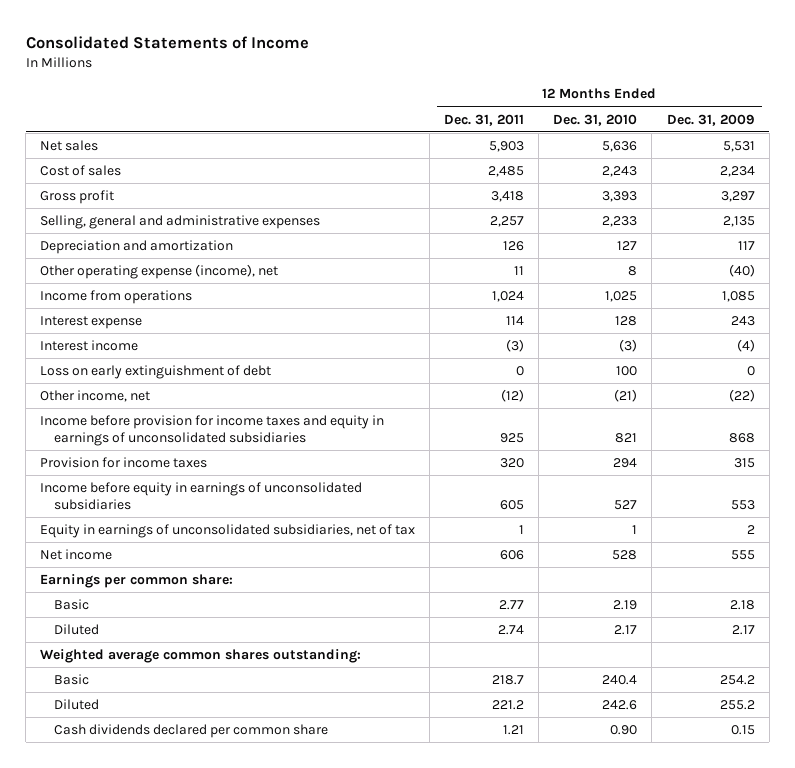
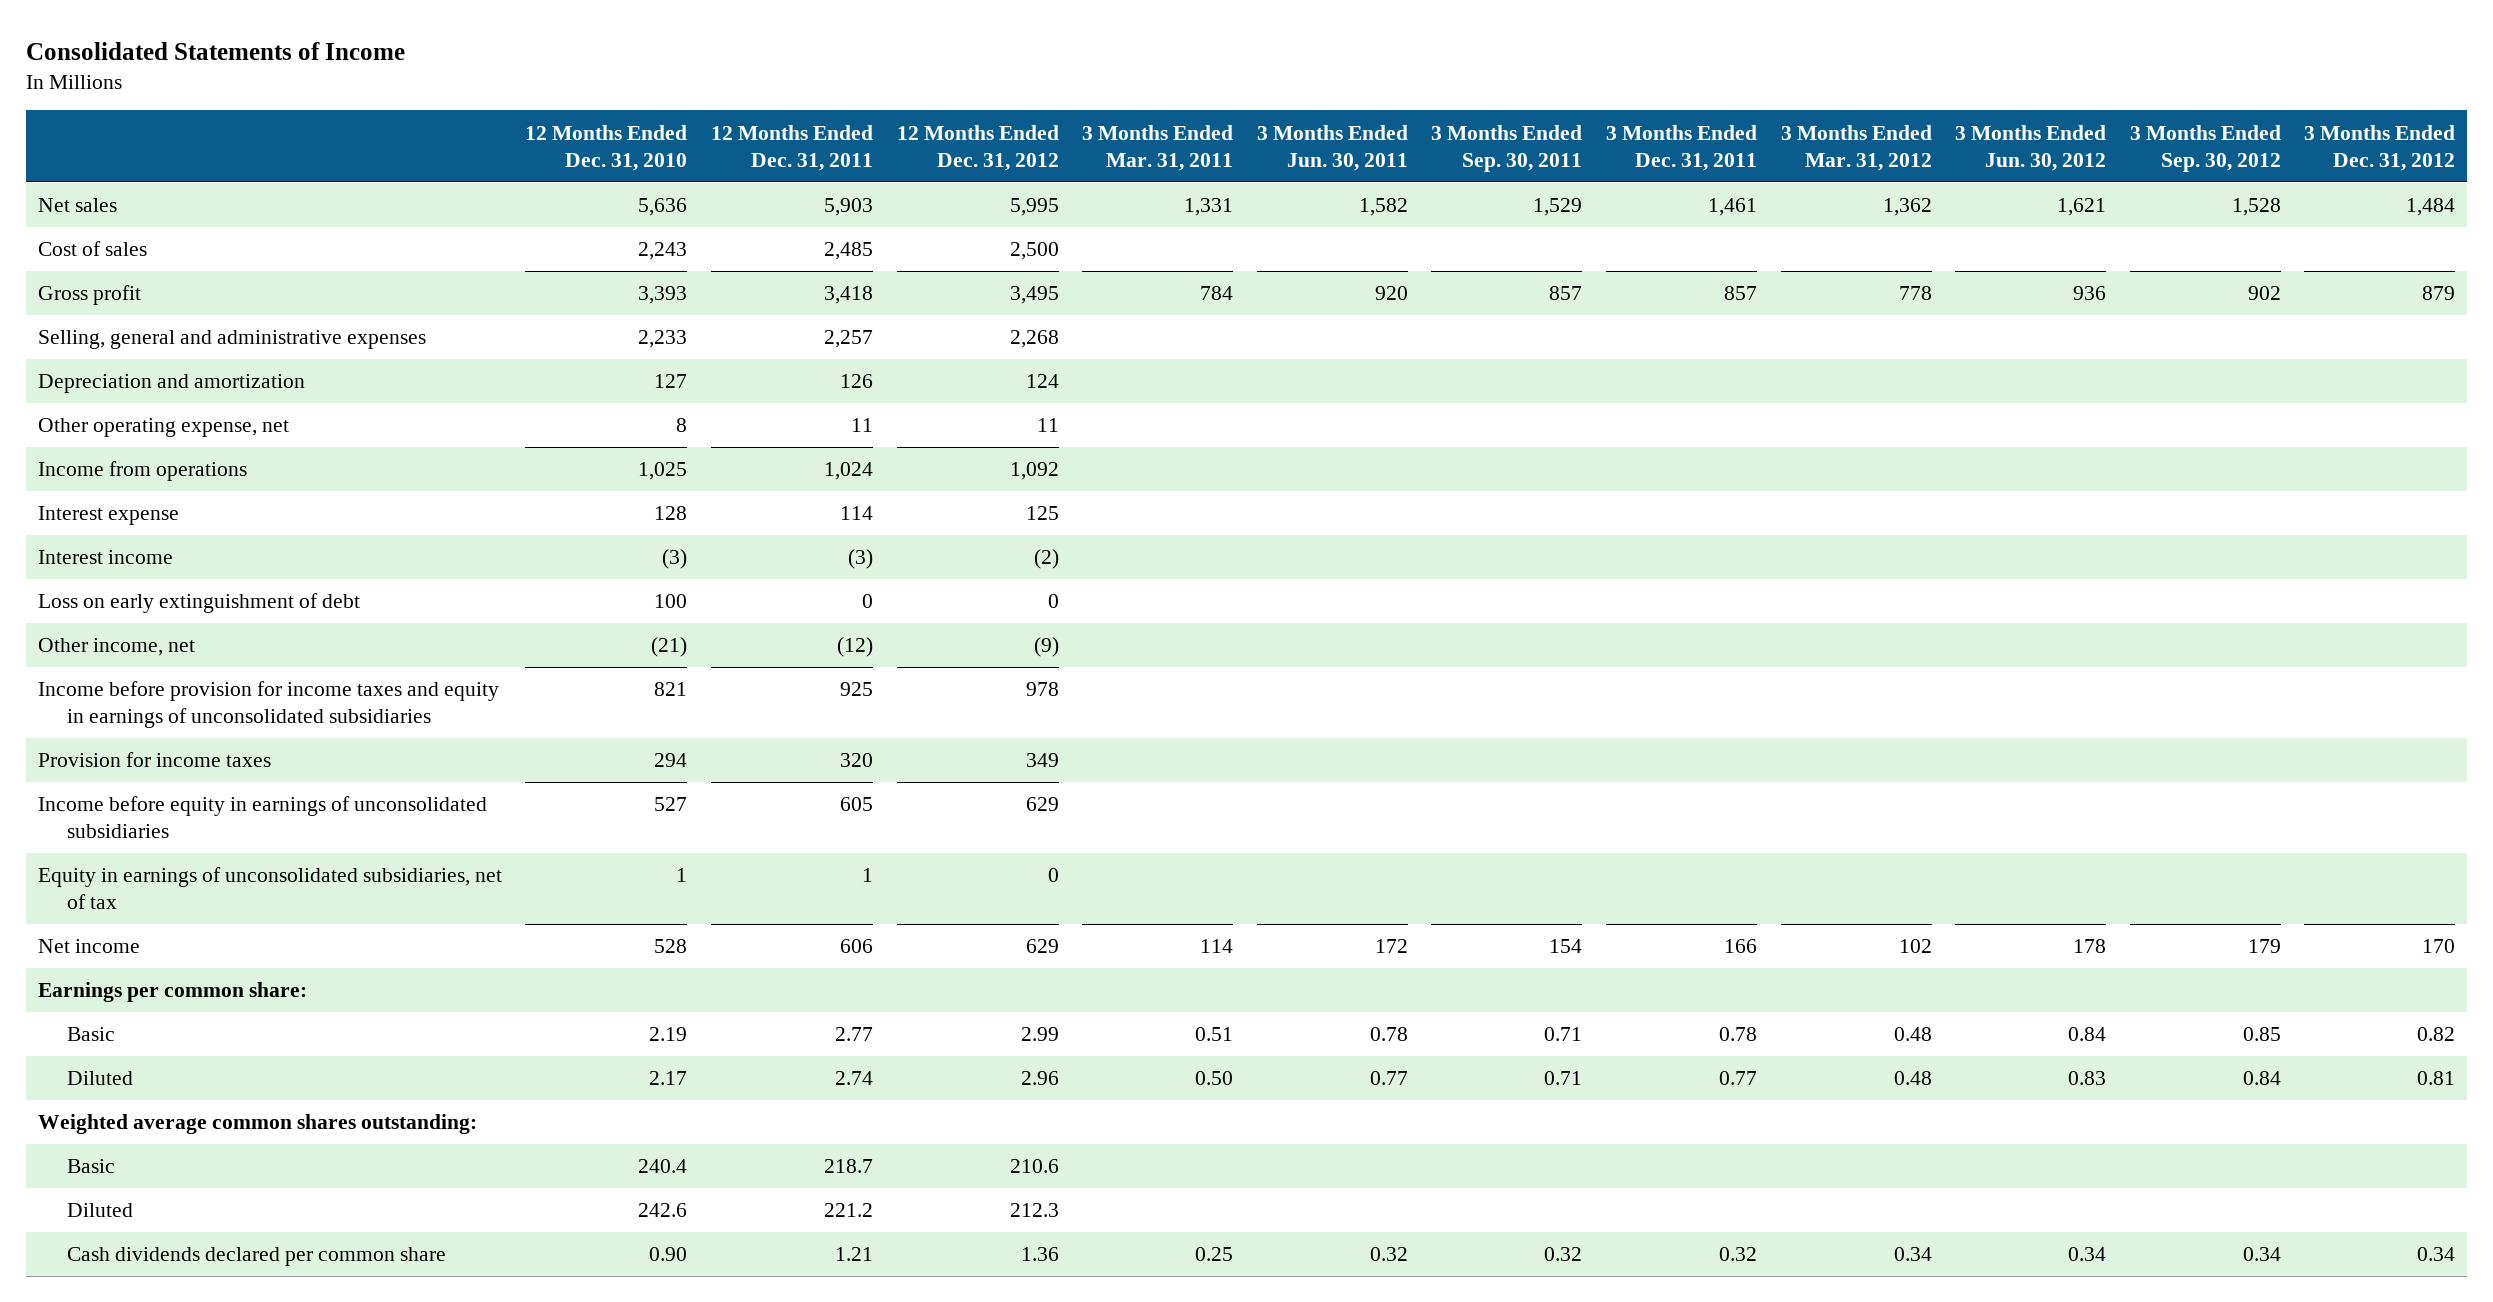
[666,113,755,126] Dec. 31, 2009 -> none
none -> [896,124,1059,171] 12 Months Ended Dec. 31, 2012
none -> [1082,124,1234,171] 3 Months Ended Mar. 31, 2011
none -> [1256,124,1408,171] 3 Months Ended Jun. 30, 2011
none -> [1431,124,1583,172] 3 Months Ended Sep. 30, 2011
none -> [1605,124,1757,171] 3 Months Ended Dec. 31, 2011
none -> [1780,124,1932,171] 3 Months Ended Mar. 31, 2012
none -> [1955,124,2107,171] 3 Months Ended Jun. 30, 2012
none -> [2129,124,2281,172] 3 Months Ended Sep. 30, 2012
none -> [2304,124,2456,171] 3 Months Ended Dec. 31, 2012
[40,264,279,280] Other operating expense (income), net -> [37,418,289,438] Other operating expense, net

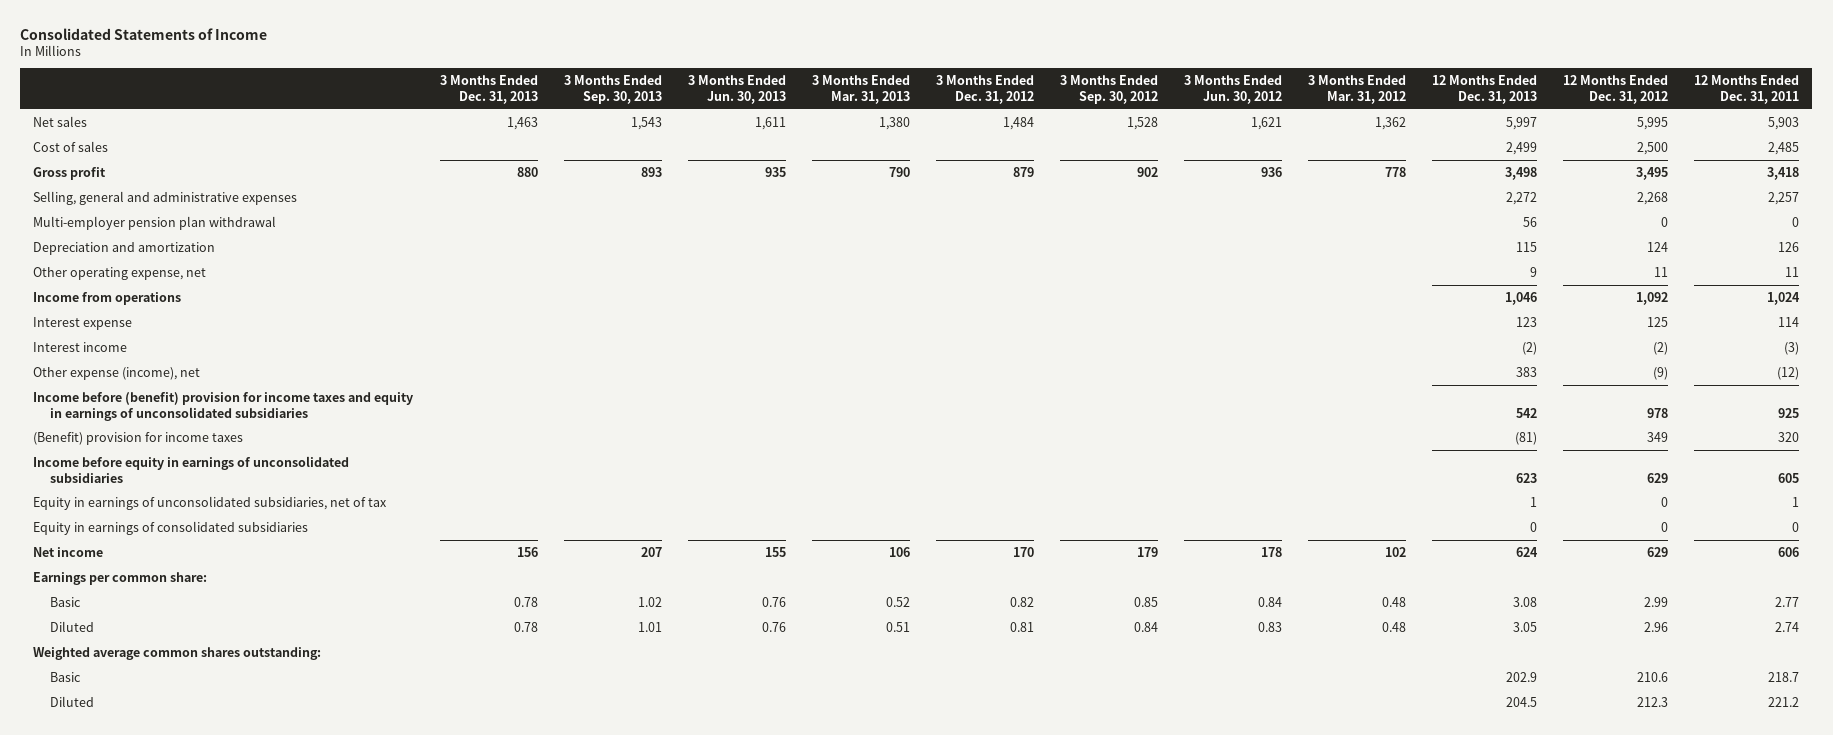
[525,124,688,171] 12 Months Ended Dec. 31, 2010 -> none
[1082,124,1234,171] 3 Months Ended Mar. 31, 2011 -> none
[1256,124,1408,171] 3 Months Ended Jun. 30, 2011 -> none
[1431,124,1583,172] 3 Months Ended Sep. 30, 2011 -> none
[1605,124,1757,171] 3 Months Ended Dec. 31, 2011 -> none
none -> [439,75,538,105] 3 Months Ended Dec. 31, 2013
none -> [563,75,662,105] 3 Months Ended Sep. 30, 2013
none -> [687,75,786,105] 3 Months Ended Jun. 30, 2013
none -> [811,75,910,105] 3 Months Ended Mar. 31, 2013
none -> [1432,75,1538,105] 12 Months Ended Dec. 31, 2013
none -> [33,215,277,230] Multi-employer pension plan withdrawal
[37,593,360,614] Loss on early extinguishment of debt -> none
[37,638,195,657] Other income, net -> [33,366,201,380] Other expense (income), net
[37,681,499,729] Income before provision for income taxes and equity in earnings of unconsolidated subsidiaries -> [33,391,414,421] Income before (benefit) provision for income taxes and equity in earnings of unconsolidated subsidiaries
[37,752,271,768] Provision for income taxes -> [33,431,244,445] (Benefit) provision for income taxes
none -> [33,520,309,535] Equity in earnings of consolidated subsidiaries
[66,1247,446,1267] Cash dividends declared per common share -> none

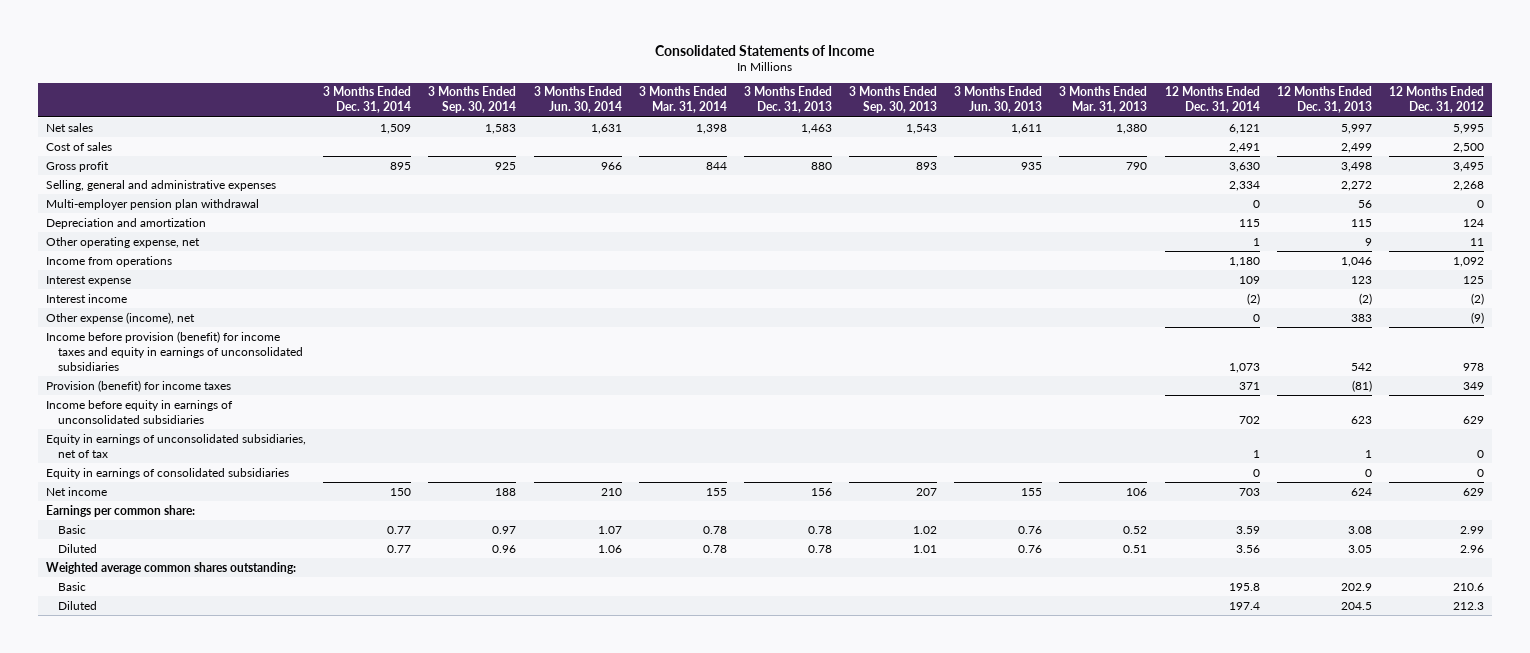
[935,75,1034,105] 3 Months Ended Dec. 31, 2012 -> none
[1059,75,1158,105] 3 Months Ended Sep. 30, 2012 -> none
[1183,75,1282,105] 3 Months Ended Jun. 30, 2012 -> none
[1308,75,1407,105] 3 Months Ended Mar. 31, 2012 -> none
[1694,75,1800,105] 12 Months Ended Dec. 31, 2011 -> none
none -> [323,86,412,114] 3 Months Ended Dec. 31, 2014
none -> [428,86,517,114] 3 Months Ended Sep. 30, 2014
none -> [533,86,622,114] 3 Months Ended Jun. 30, 2014
none -> [638,86,727,114] 3 Months Ended Mar. 31, 2014
none -> [1164,86,1260,114] 12 Months Ended Dec. 31, 2014
[33,391,414,421] Income before (benefit) provision for income taxes and equity in earnings of unconsolidated subsidiaries -> [46,330,303,371] Income before provision (benefit) for income taxes and equity in earnings of unconsolidated subsidiaries
[33,431,244,445] (Benefit) provision for income taxes -> [46,379,232,392] Provision (benefit) for income taxes

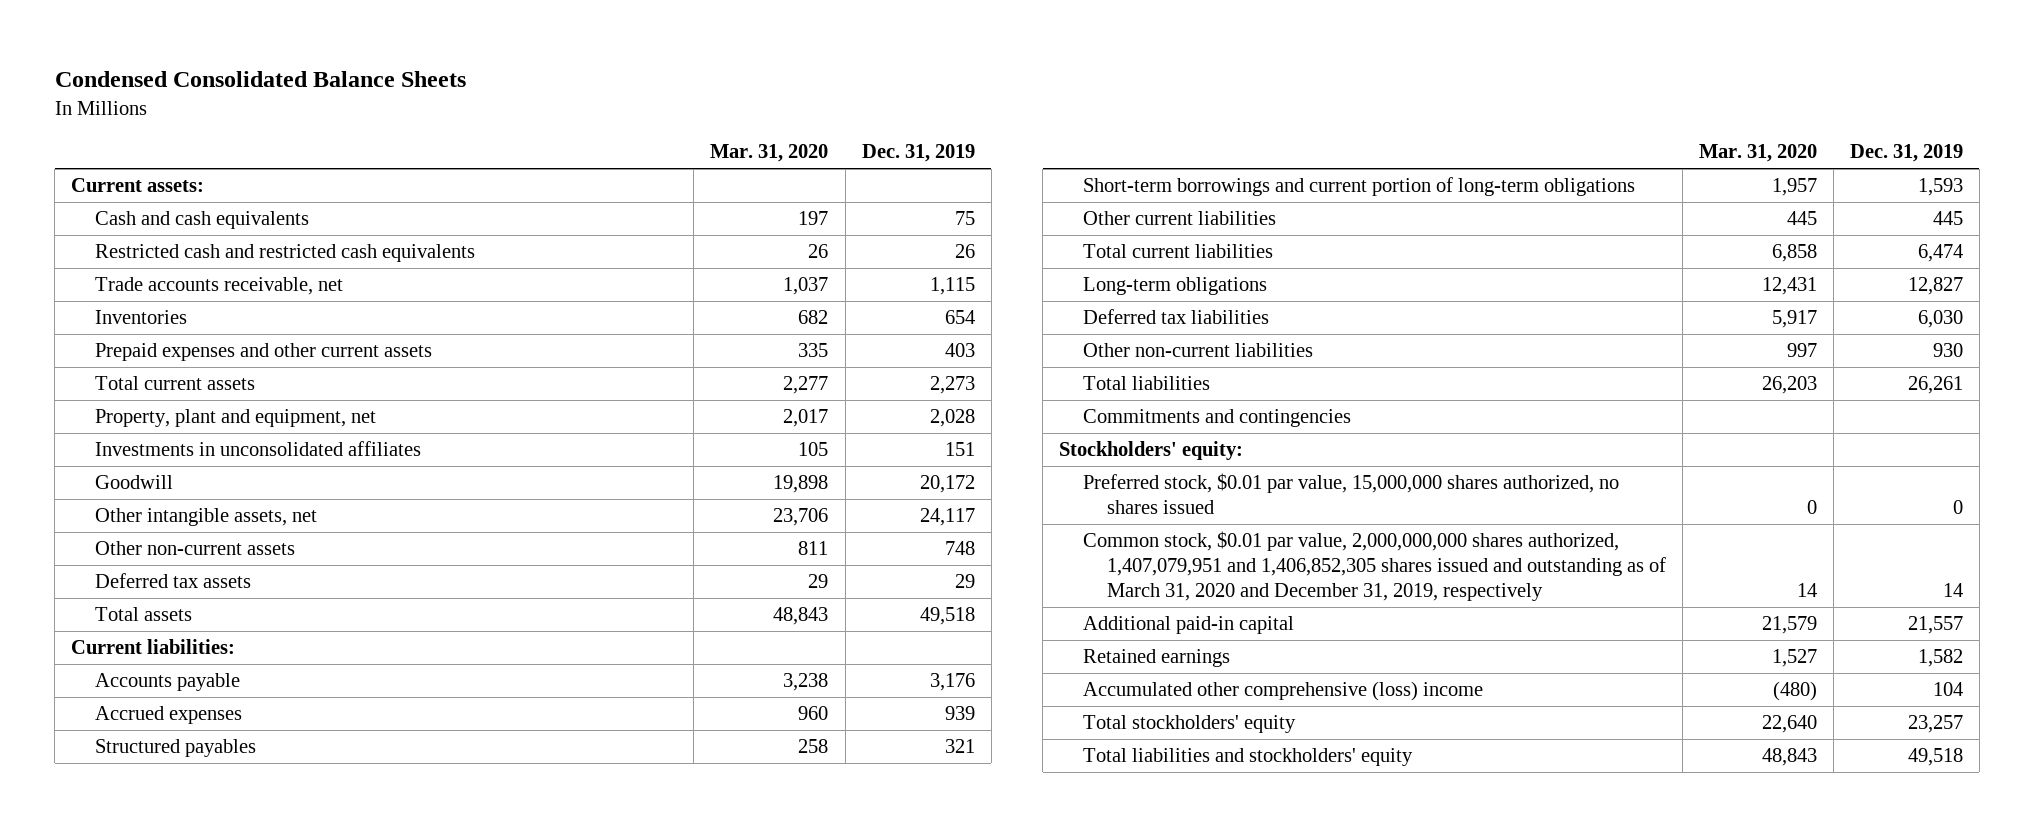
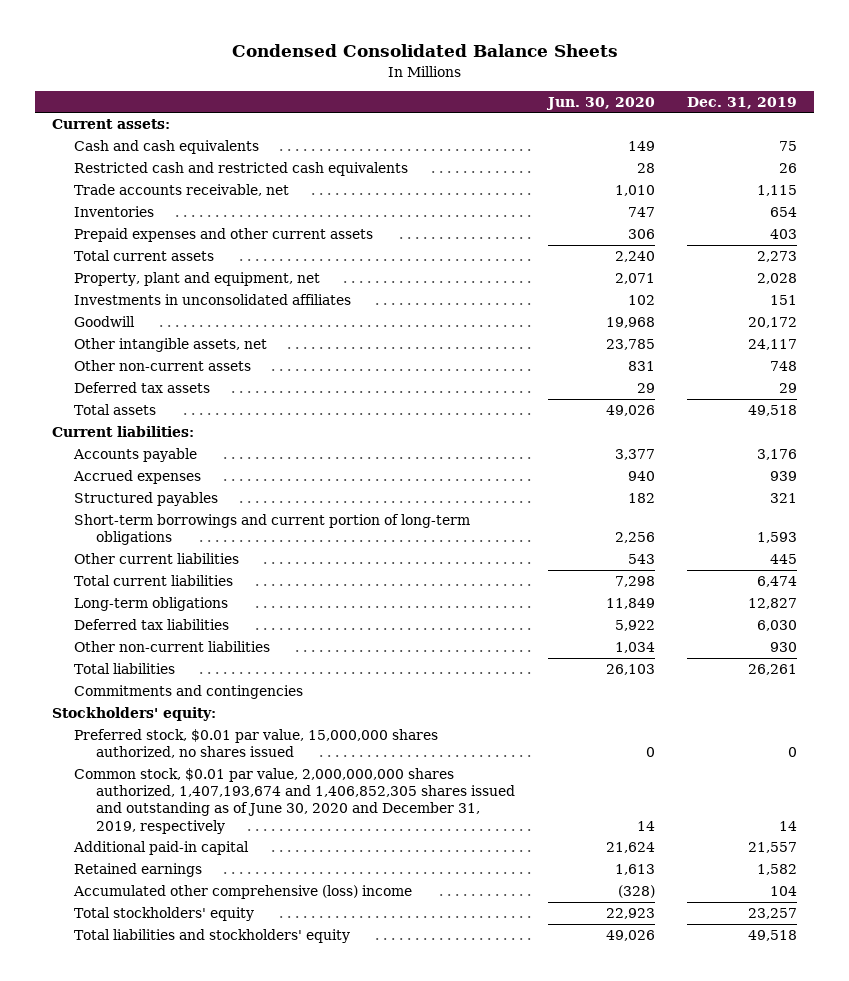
[710,144,829,163] Mar. 31, 2020 -> none
none -> [545,96,655,110] Jun. 30, 2020
[1082,531,1666,601] Common stock, $0.01 par value, 2,000,000,000 shares authorized, 1,407,079,951 and 1,406,852,305 shares issued and outstanding as of March 31, 2020 and December 31, 2019, respectively -> [73,767,516,834] Common stock, $0.01 par value, 2,000,000,000 shares authorized, 1,407,193,674 and 1,406,852,305 shares issued and outstanding as of June 30, 2020 and December 31, 2019, respectively

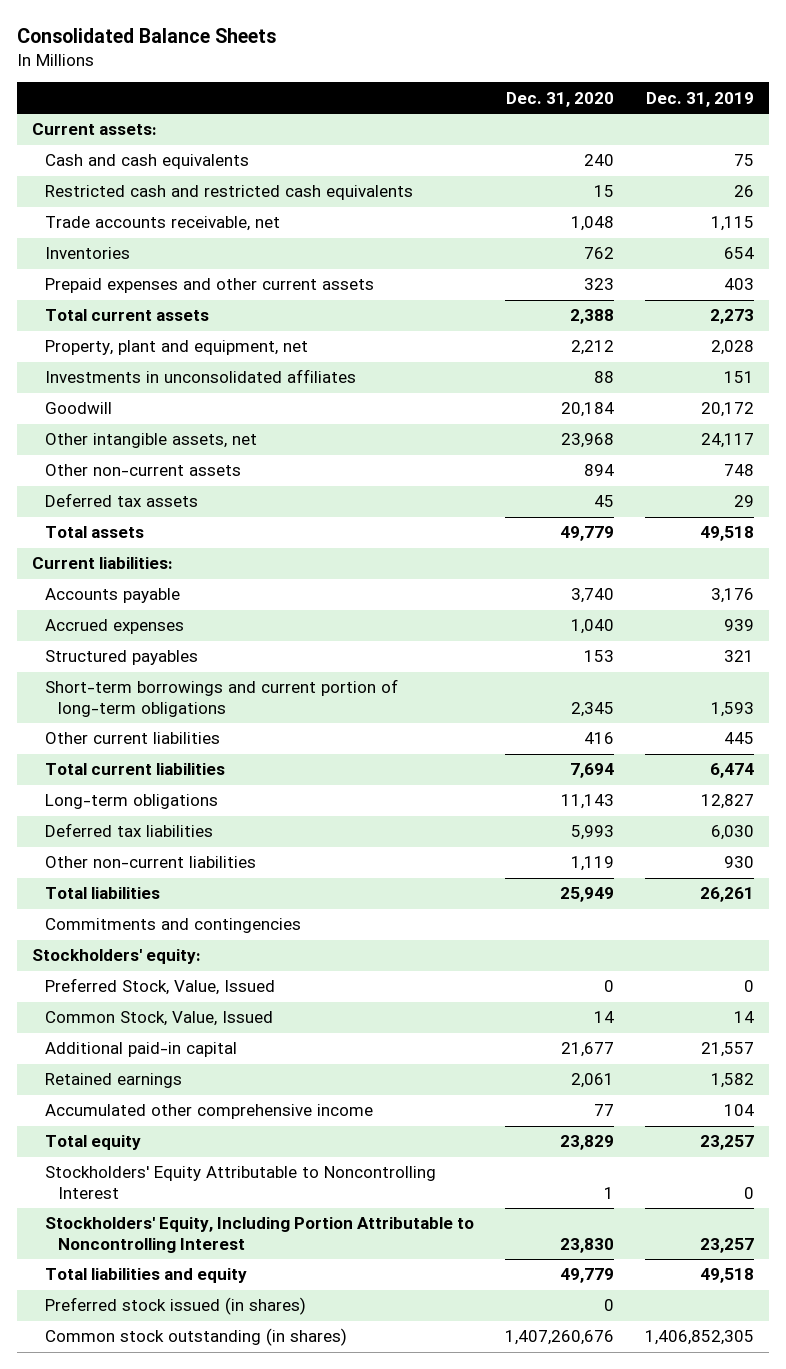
[231,44,618,58] Condensed Consolidated Balance Sheets -> [16,27,276,43] Consolidated Balance Sheets
[545,96,655,110] Jun. 30, 2020 -> none
none -> [505,91,614,107] Dec. 31, 2020
[73,728,438,759] Preferred stock, $0.01 par value, 15,000,000 shares authorized, no shares issued -> [45,978,276,996] Preferred Stock, Value, Issued
[73,767,516,834] Common stock, $0.01 par value, 2,000,000,000 shares authorized, 1,407,193,674 and 1,406,852,305 shares issued and outstanding as of June 30, 2020 and December 31, 2019, respectively -> [45,1011,274,1027] Common Stock, Value, Issued
[72,884,412,899] Accumulated other comprehensive (loss) income -> [45,1104,374,1120] Accumulated other comprehensive income
[73,906,254,921] Total stockholders' equity -> [45,1135,142,1151] Total equity
none -> [45,1166,437,1200] Stockholders' Equity Attributable to Noncontrolling Interest
none -> [45,1217,475,1254] Stockholders' Equity, Including Portion Attributable to Noncontrolling Interest
[73,928,350,943] Total liabilities and stockholders' equity -> [45,1268,248,1284] Total liabilities and equity
none -> [45,1297,307,1316] Preferred stock issued (in shares)
none -> [45,1328,348,1347] Common stock outstanding (in shares)

